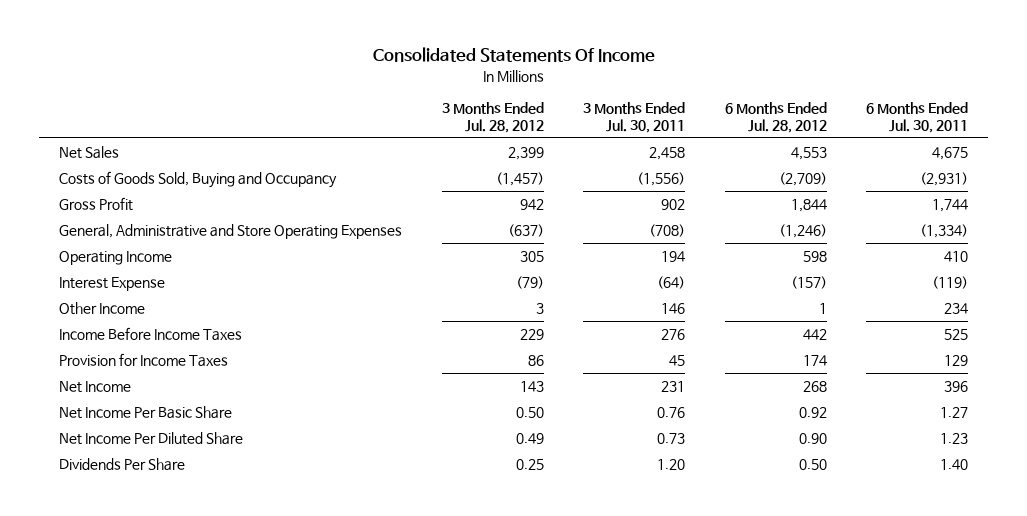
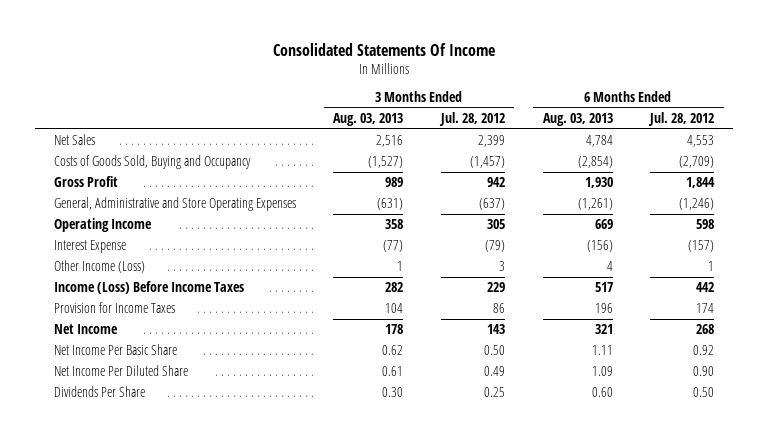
[583,101,686,133] 3 Months Ended Jul. 30, 2011 -> none
[866,101,969,133] 6 Months Ended Jul. 30, 2011 -> none
none -> [333,113,404,127] Aug. 03, 2013
none -> [542,113,613,127] Aug. 03, 2013
[59,302,146,316] Other Income -> [53,260,145,274] Other Income (Loss)
[59,327,243,342] Income Before Income Taxes -> [53,281,244,295] Income (Loss) Before Income Taxes

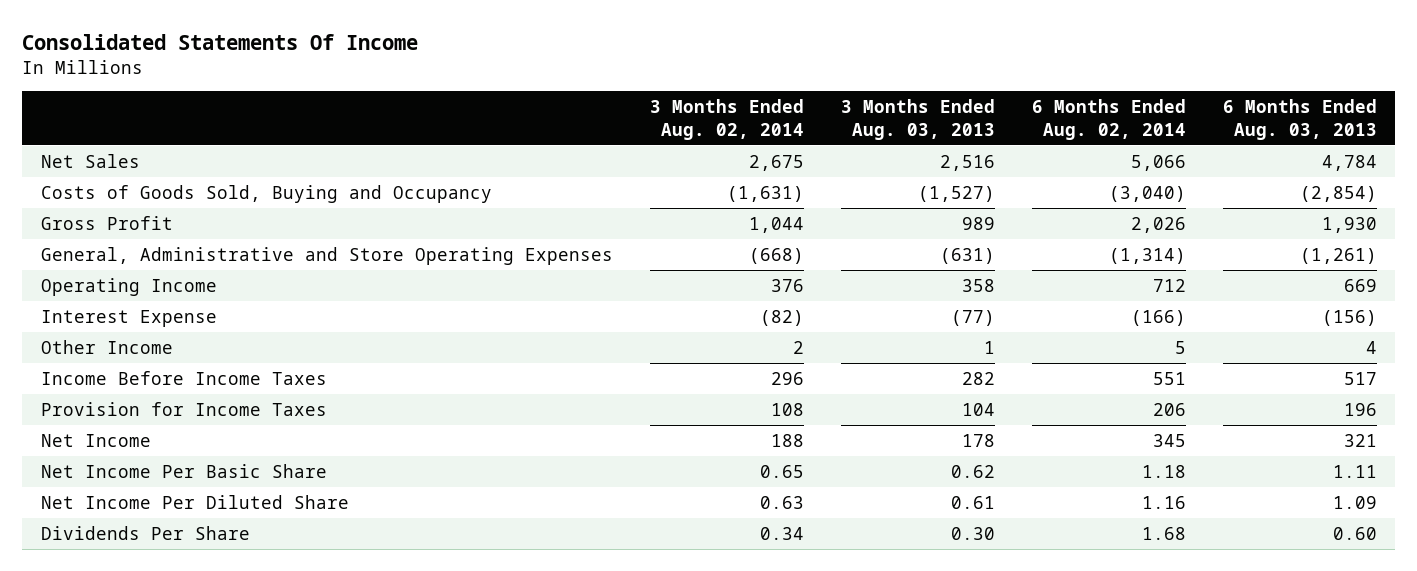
[438,112,505,127] Jul. 28, 2012 -> none
[648,112,715,127] Jul. 28, 2012 -> none
none -> [649,99,804,140] 3 Months Ended Aug. 02, 2014
none -> [1031,99,1186,140] 6 Months Ended Aug. 02, 2014
[53,260,145,274] Other Income (Loss) -> [40,340,173,355] Other Income
[53,281,244,295] Income (Loss) Before Income Taxes -> [40,371,327,386] Income Before Income Taxes

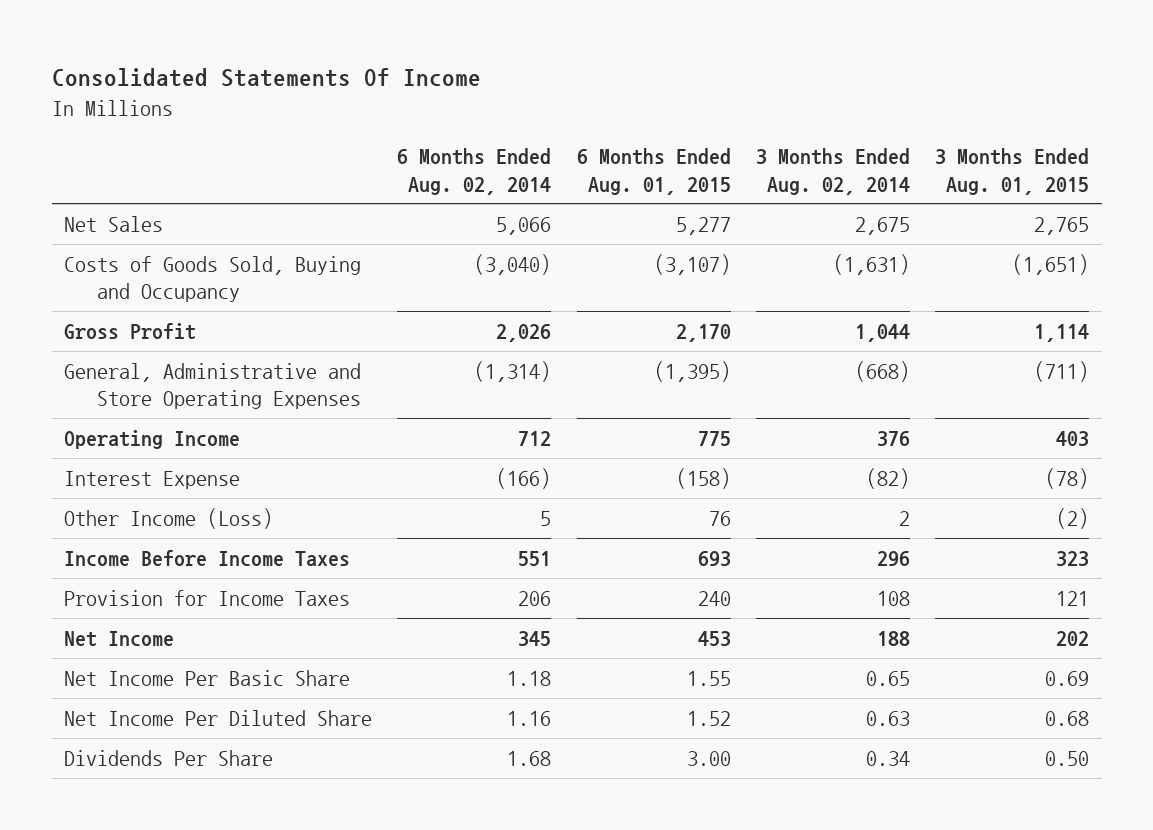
[840,99,995,140] 3 Months Ended Aug. 03, 2013 -> none
[1222,99,1377,140] 6 Months Ended Aug. 03, 2013 -> none
none -> [576,148,731,195] 6 Months Ended Aug. 01, 2015
none -> [934,148,1089,195] 3 Months Ended Aug. 01, 2015
[40,340,173,355] Other Income -> [64,507,274,529] Other Income (Loss)

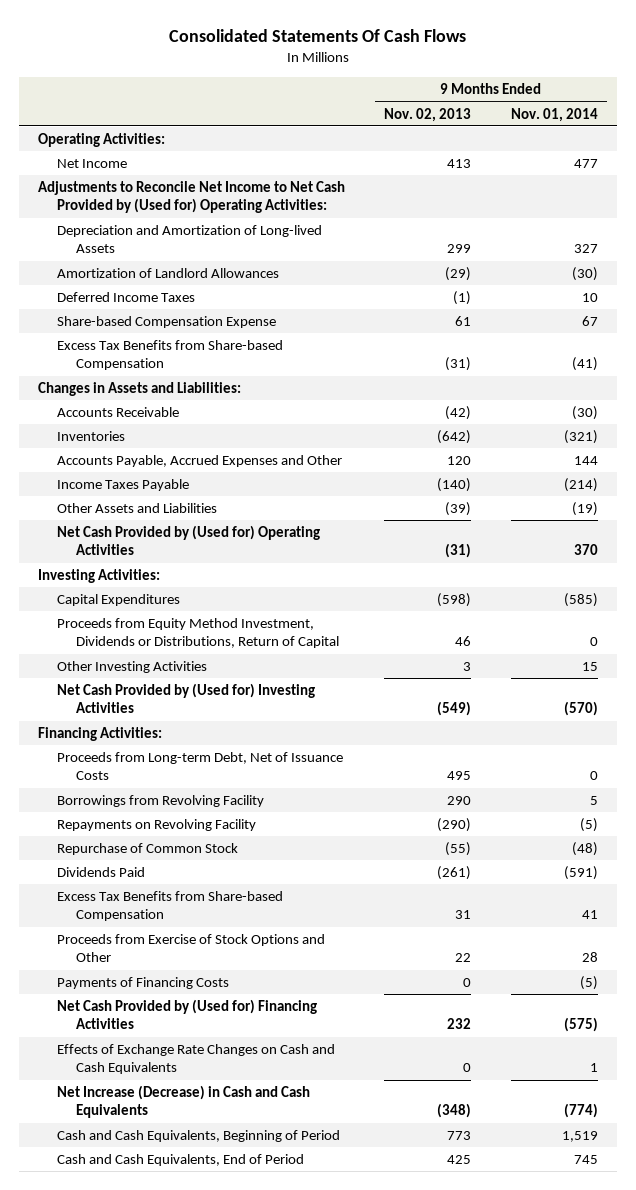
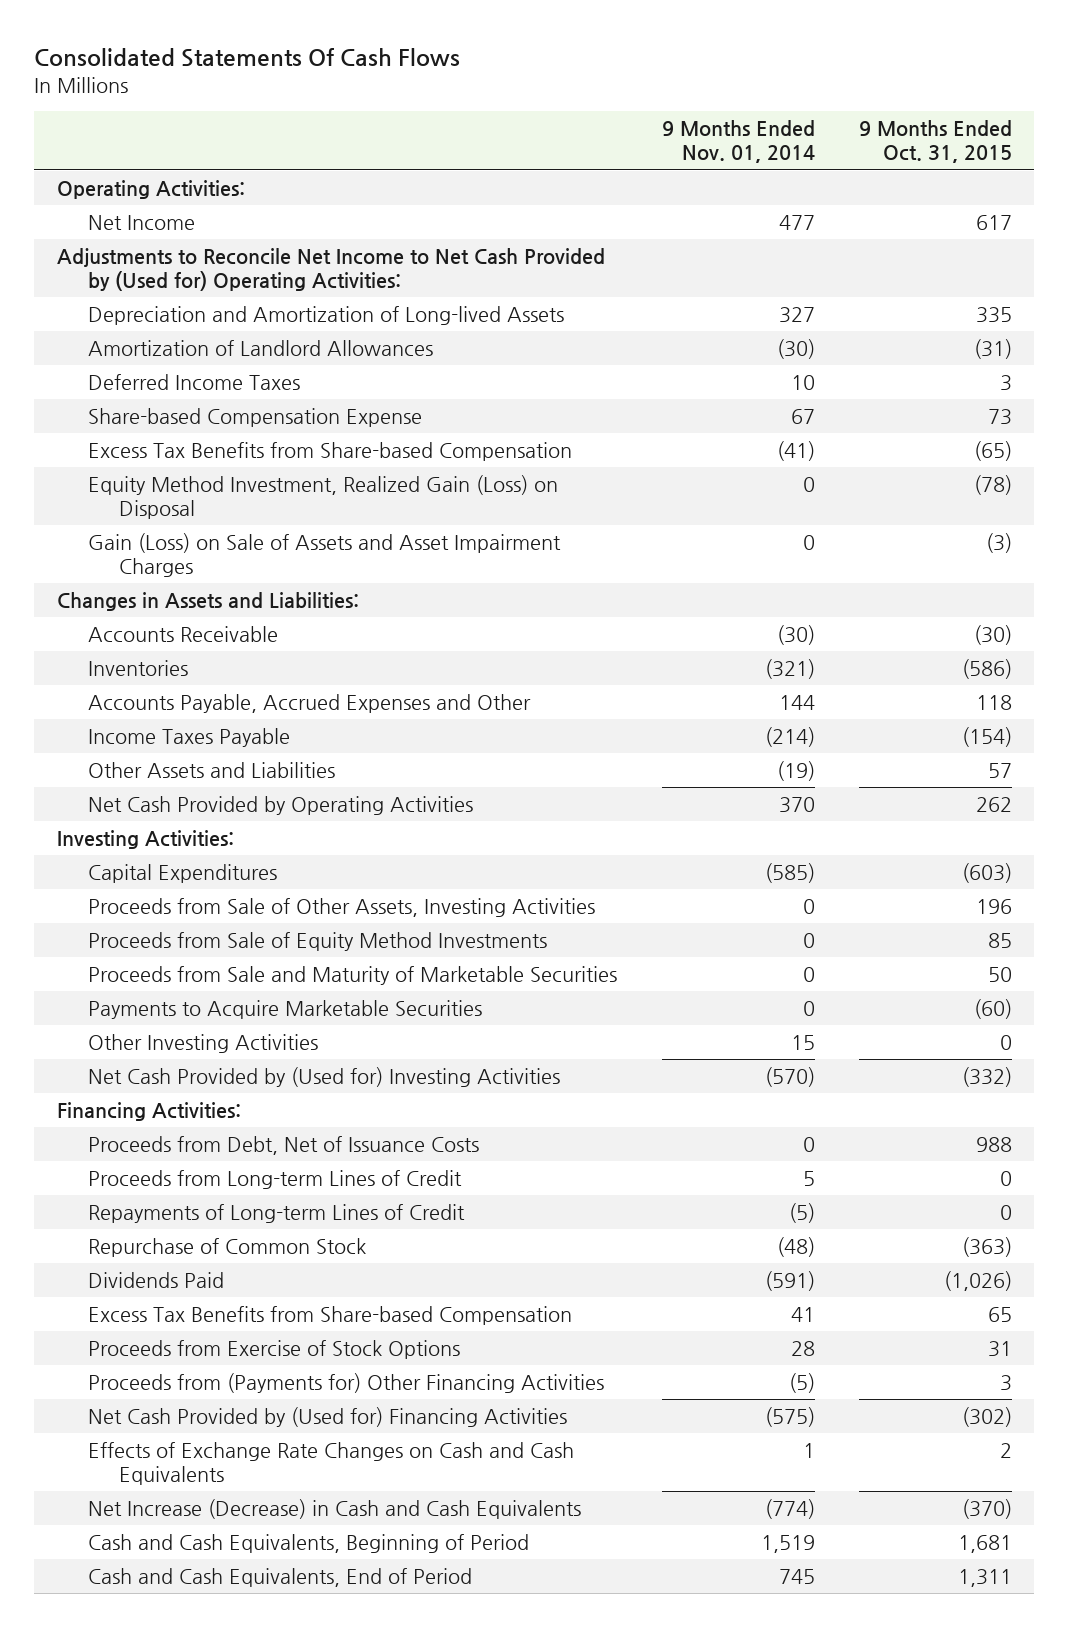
[384,107,472,122] Nov. 02, 2013 -> none
none -> [859,120,1013,164] 9 Months Ended Oct. 31, 2015
none -> [88,474,559,520] Equity Method Investment, Realized Gain (Loss) on Disposal
none -> [88,532,562,578] Gain (Loss) on Sale of Assets and Asset Impairment Charges
[57,525,321,556] Net Cash Provided by (Used for) Operating Activities -> [88,795,474,815] Net Cash Provided by Operating Activities
none -> [88,897,596,917] Proceeds from Sale of Other Assets, Investing Activities
[57,618,340,649] Proceeds from Equity Method Investment, Dividends or Distributions, Return of Capital -> [88,931,548,951] Proceeds from Sale of Equity Method Investments
none -> [88,965,618,985] Proceeds from Sale and Maturity of Marketable Securities
none -> [88,999,483,1019] Payments to Acquire Marketable Securities
[57,752,344,781] Proceeds from Long-term Debt, Net of Issuance Costs -> [88,1135,480,1155] Proceeds from Debt, Net of Issuance Costs
[57,795,265,808] Borrowings from Revolving Facility -> [88,1169,463,1189] Proceeds from Long-term Lines of Credit
[57,819,257,832] Repayments on Revolving Facility -> [88,1203,466,1223] Repayments of Long-term Lines of Credit
[57,977,230,990] Payments of Financing Costs -> none
[57,934,326,963] Proceeds from Exercise of Stock Options and Other -> [88,1339,461,1359] Proceeds from Exercise of Stock Options
none -> [88,1372,605,1393] Proceeds from (Payments for) Other Financing Activities

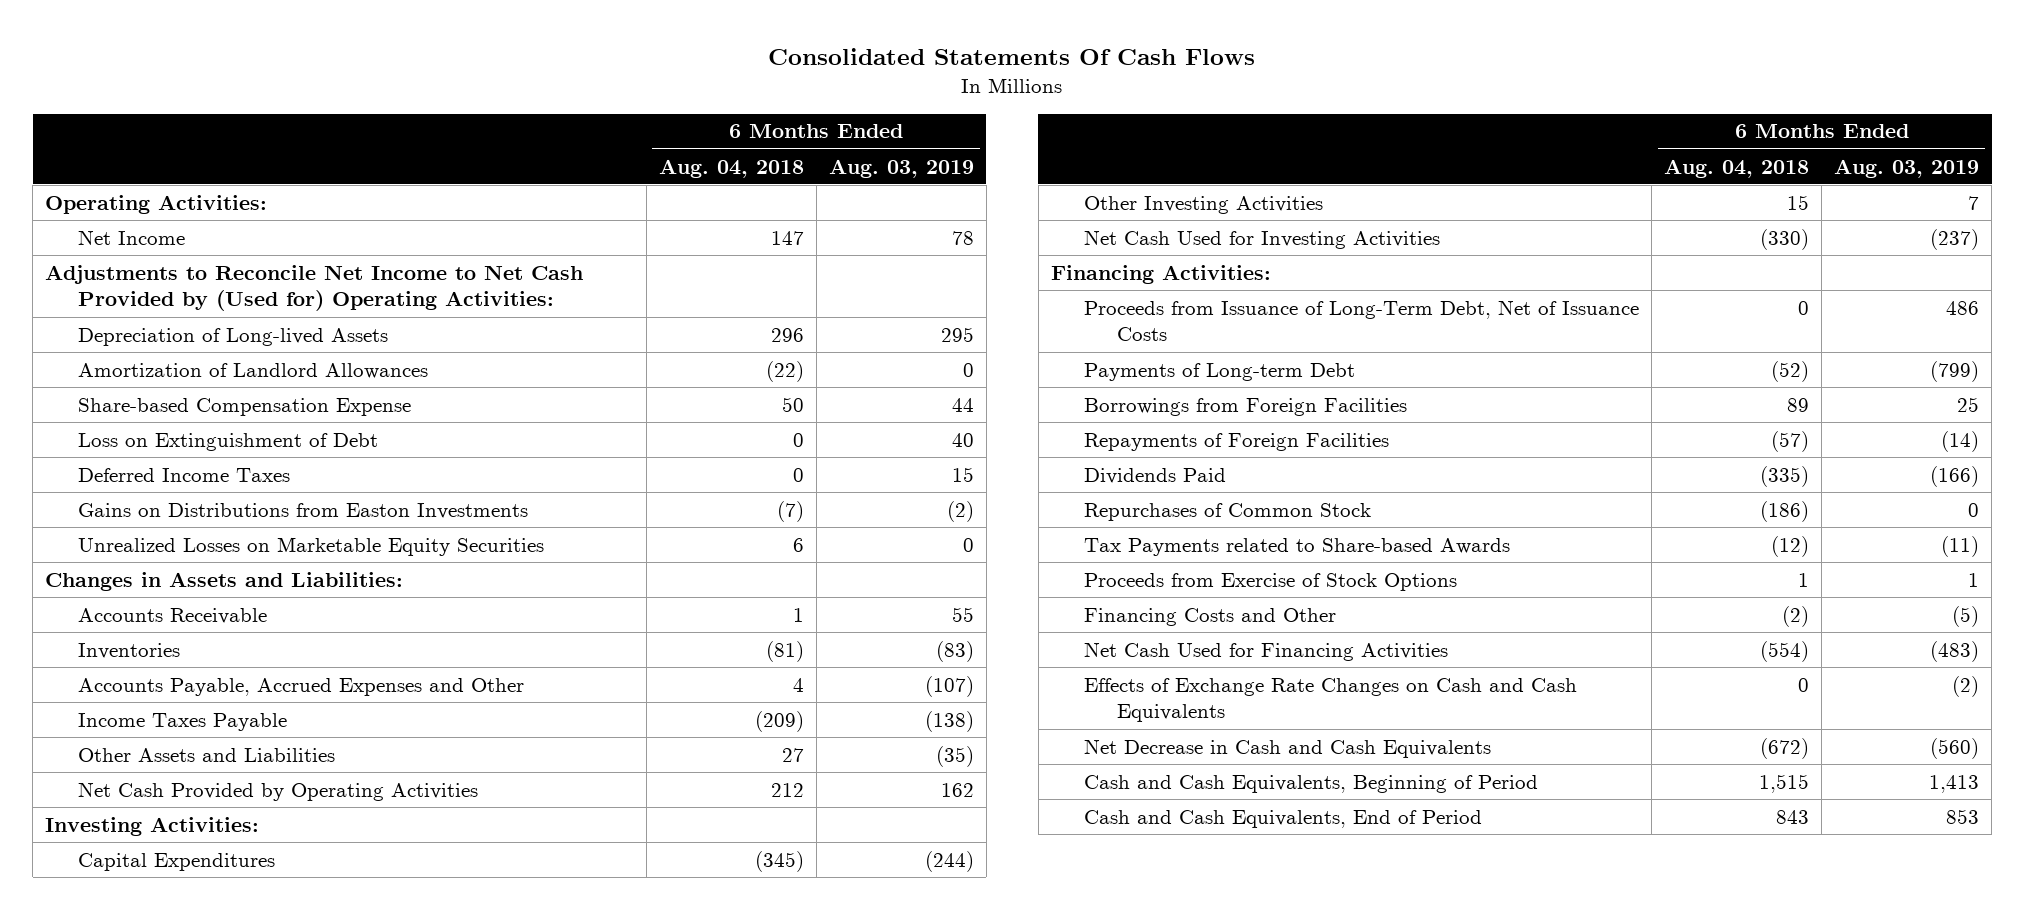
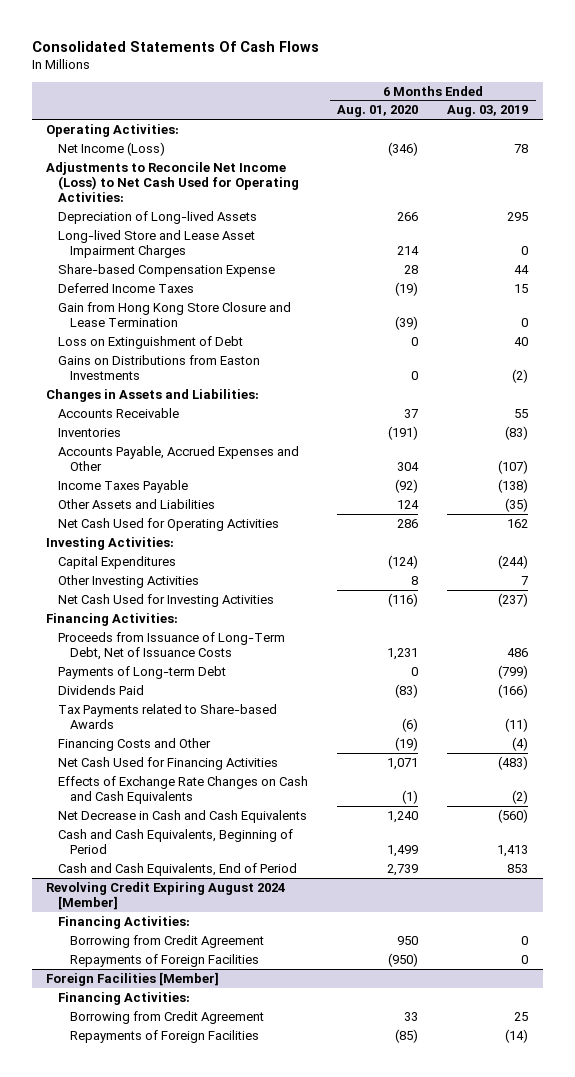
[658,158,804,178] Aug. 04, 2018 -> none
none -> [337,105,419,118] Aug. 01, 2020
[78,229,186,245] Net Income -> [58,141,166,156] Net Income (Loss)
[45,264,584,312] Adjustments to Reconcile Net Income to Net Cash Provided by (Used for) Operating Activities: -> [46,161,300,202] Adjustments to Reconcile Net Income (Loss) to Net Cash Used for Operating Activities:
[78,362,429,379] Amortization of Landlord Allowances -> none
none -> [58,229,256,258] Long-lived Store and Lease Asset Impairment Charges
none -> [58,301,292,327] Gain from Hong Kong Store Closure and Lease Termination
[78,432,379,451] Loss on Extinguishment of Debt -> [58,335,244,349] Loss on Extinguishment of Debt
[78,536,545,556] Unrealized Losses on Marketable Equity Securities -> none
[78,781,479,801] Net Cash Provided by Operating Activities -> [58,517,280,531] Net Cash Used for Operating Activities
[1083,397,1407,416] Borrowings from Foreign Facilities -> none
[1083,432,1389,451] Repayments of Foreign Facilities -> none
[1083,502,1371,521] Repurchases of Common Stock -> none
[1083,572,1457,591] Proceeds from Exercise of Stock Options -> none
[1952,605,1980,627] (5) -> [512,736,529,751] (4)
none -> [46,881,286,910] Revolving Credit Expiring August 2024 [Member]
none -> [58,915,191,929] Financing Activities:
none -> [69,934,264,948] Borrowing from Credit Agreement
none -> [69,953,259,967] Repayments of Foreign Facilities
none -> [46,971,220,986] Foreign Facilities [Member]
none -> [58,991,191,1005] Financing Activities:
none -> [69,1010,264,1024] Borrowing from Credit Agreement
none -> [69,1029,259,1043] Repayments of Foreign Facilities

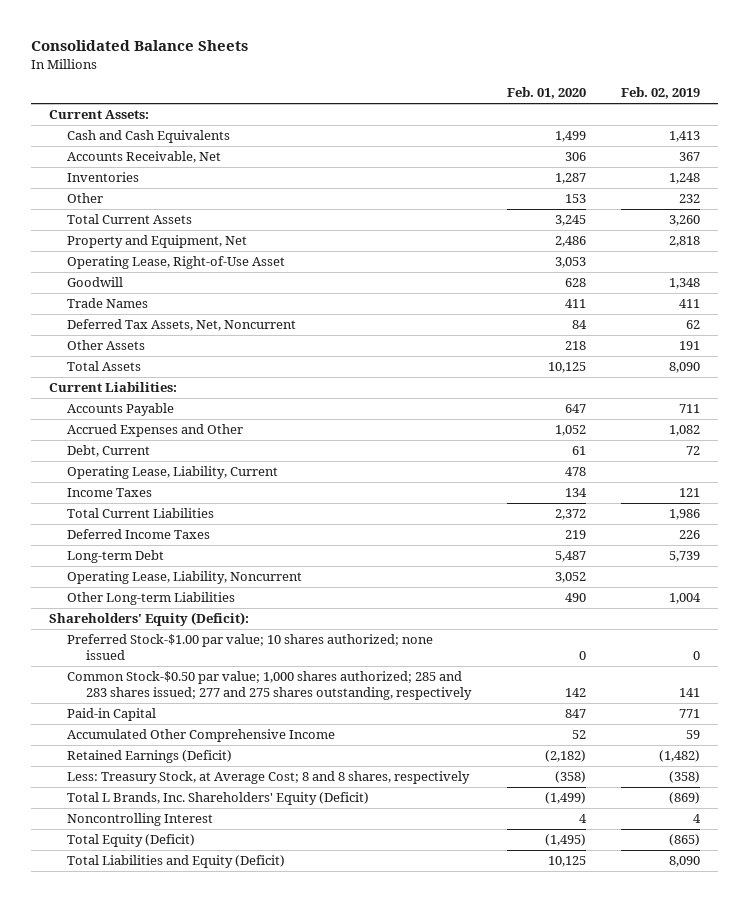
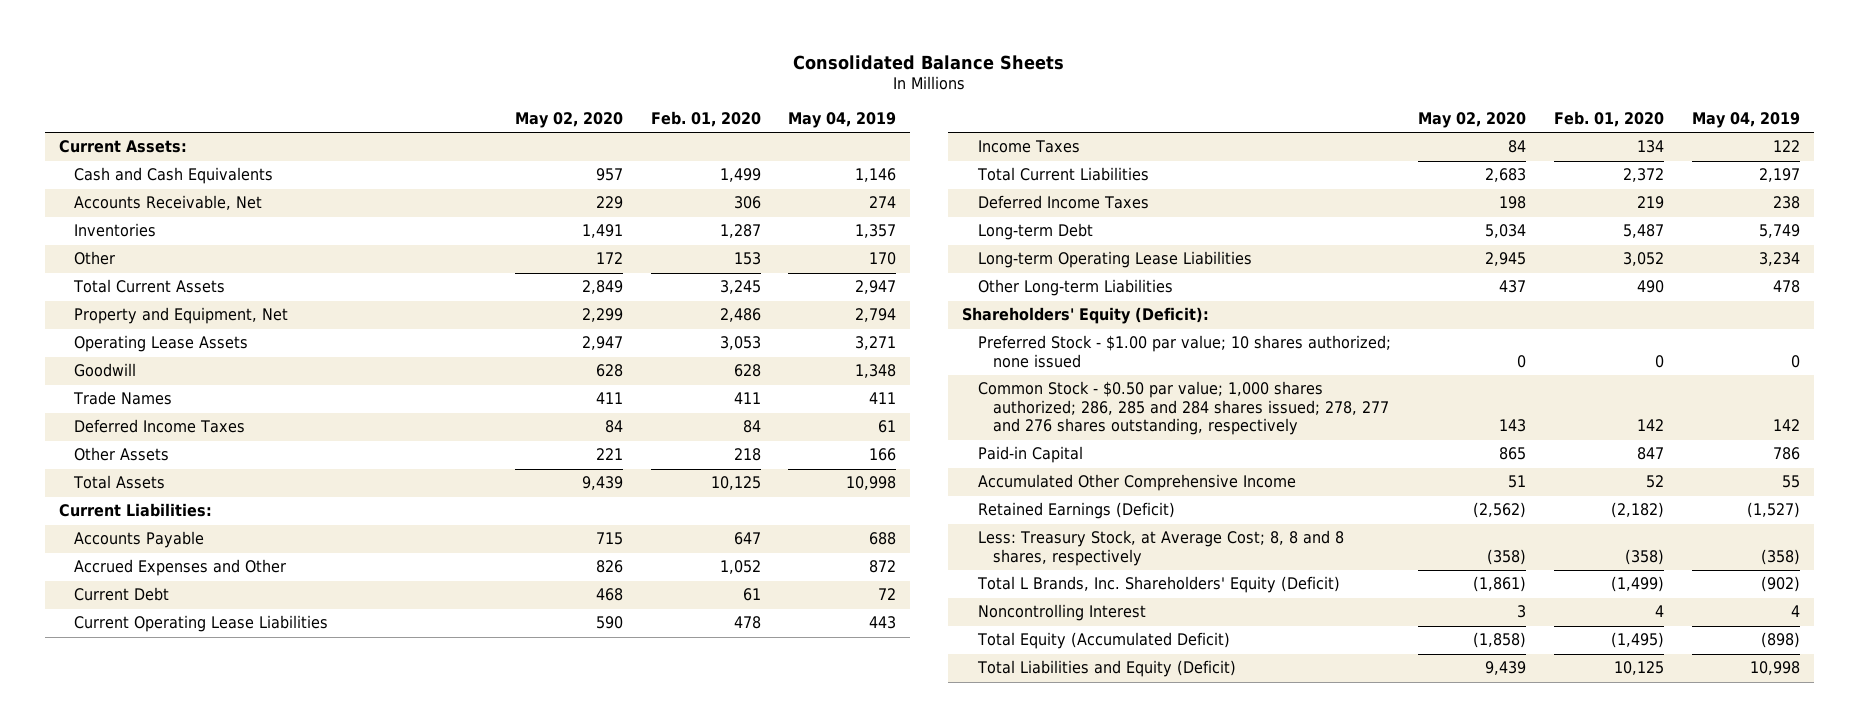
[621,87,701,100] Feb. 02, 2019 -> none
none -> [514,112,623,129] May 02, 2020
none -> [788,112,897,129] May 04, 2019
[67,256,286,270] Operating Lease, Right-of-Use Asset -> [73,335,248,353] Operating Lease Assets
[67,319,297,332] Deferred Tax Assets, Net, Noncurrent -> none
none -> [73,419,245,434] Deferred Income Taxes
[67,445,151,458] Debt, Current -> [73,587,169,602] Current Debt
[67,466,279,480] Operating Lease, Liability, Current -> [73,615,328,633] Current Operating Lease Liabilities
[67,571,303,585] Operating Lease, Liability, Noncurrent -> [977,251,1252,269] Long-term Operating Lease Liabilities
[67,634,434,661] Preferred Stock-$1.00 par value; 10 shares authorized; none issued -> [977,335,1391,368] Preferred Stock - $1.00 par value; 10 shares authorized; none issued
[67,671,472,701] Common Stock-$0.50 par value; 1,000 shares authorized; 285 and 283 shares issued; 277 and 275 shares outstanding, respectively -> [977,381,1390,436] Common Stock - $0.50 par value; 1,000 shares authorized; 286, 285 and 284 shares issued; 278, 277 and 276 shares outstanding, respectively
[67,771,471,785] Less: Treasury Stock, at Average Cost; 8 and 8 shares, respectively -> [977,530,1344,566] Less: Treasury Stock, at Average Cost; 8, 8 and 8 shares, respectively
[67,834,196,848] Total Equity (Deficit) -> [976,632,1230,650] Total Equity (Accumulated Deficit)

